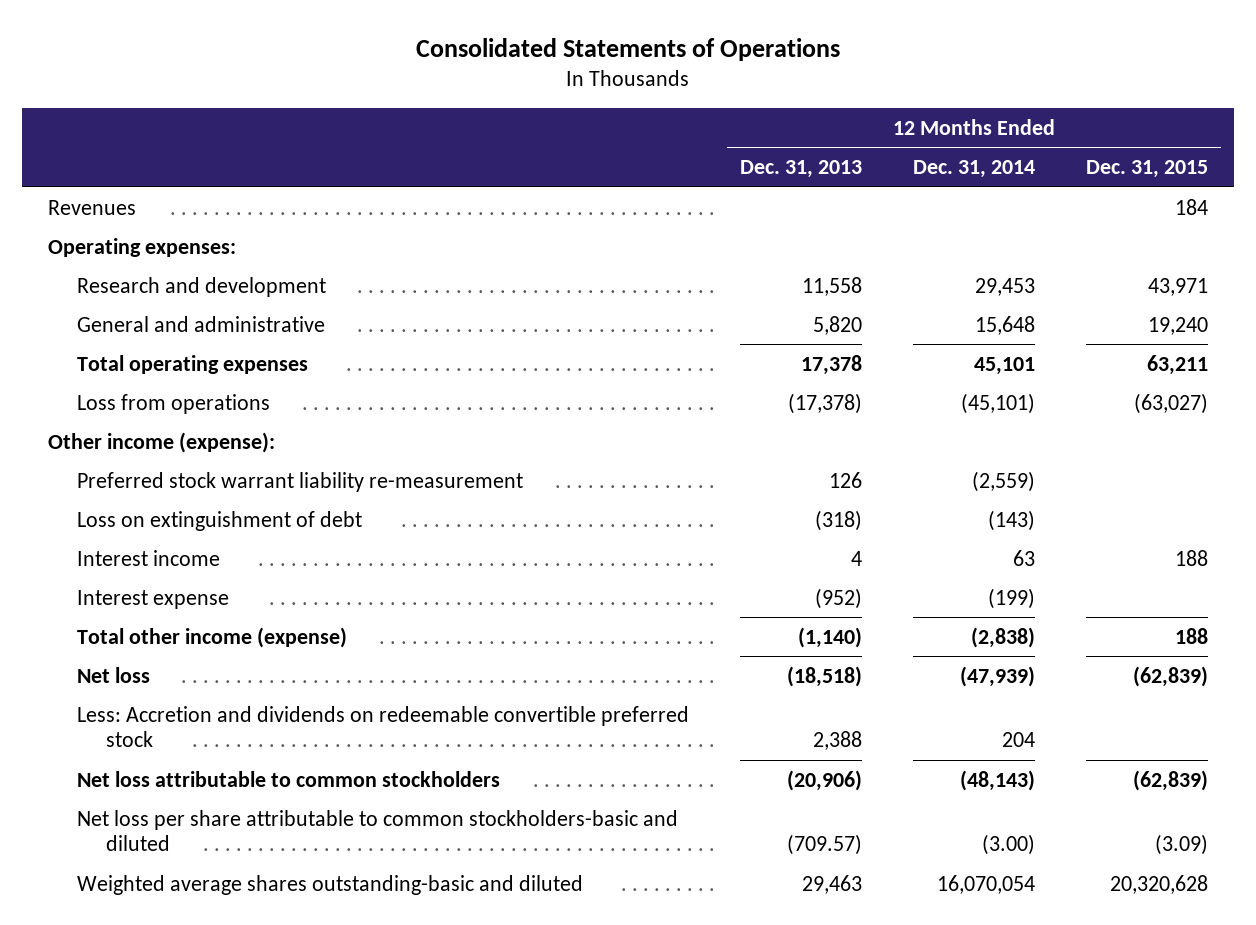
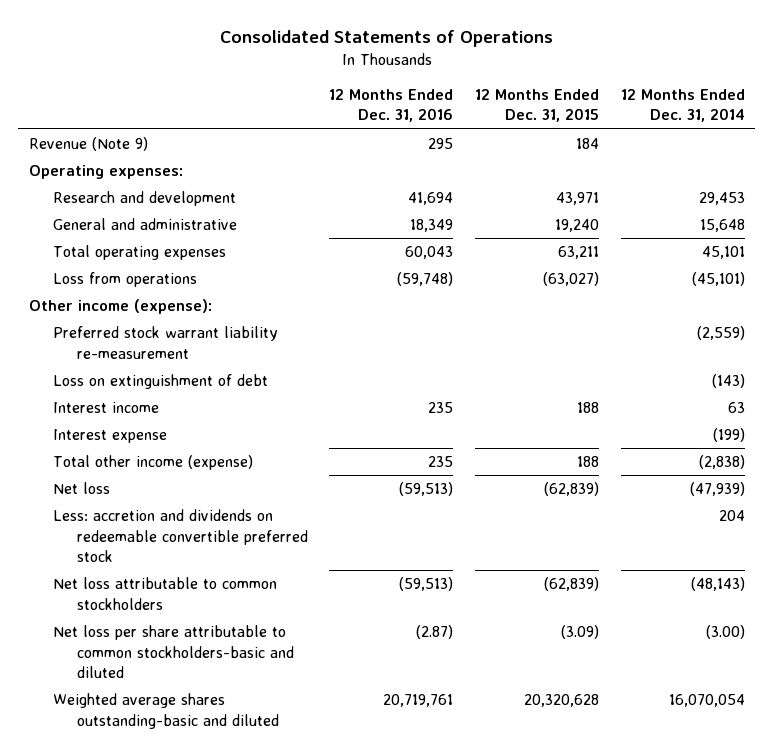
[740,160,863,179] Dec. 31, 2013 -> none
none -> [329,88,454,123] 12 Months Ended Dec. 31, 2016
[47,199,136,215] Revenues -> [29,137,149,152] Revenue (Note 9)
[77,705,690,748] Less: Accretion and dividends on redeemable convertible preferred stock -> [53,509,308,563] Less: accretion and dividends on redeemable convertible preferred stock

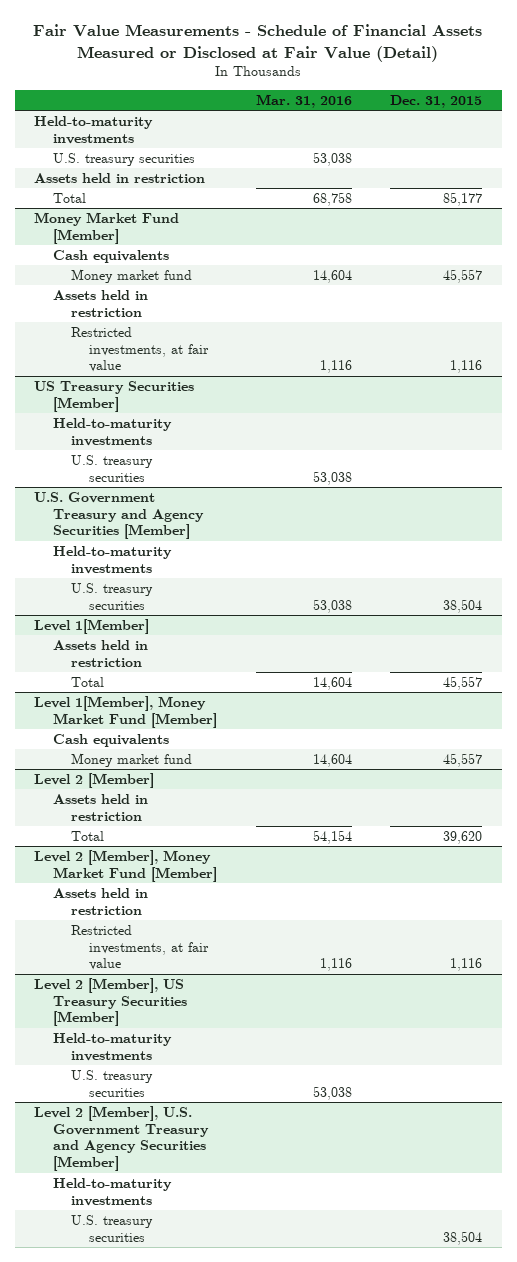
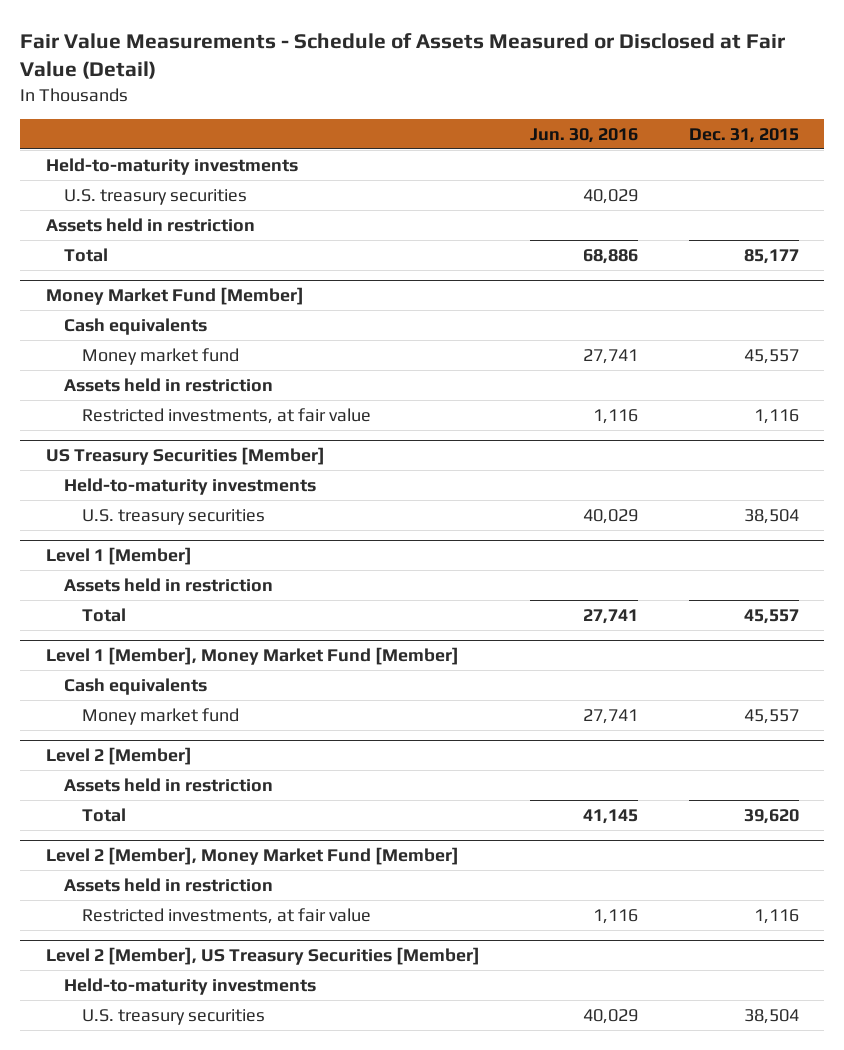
[33,24,483,62] Fair Value Measurements - Schedule of Financial Assets Measured or Disclosed at Fair Value (Detail) -> [20,33,786,80] Fair Value Measurements - Schedule of Assets Measured or Disclosed at Fair Value (Detail)
[255,93,352,108] Mar. 31, 2016 -> none
none -> [530,127,639,143] Jun. 30, 2016
[71,454,154,482] U.S. treasury securities -> none
[34,491,204,540] U.S. Government Treasury and Agency Securities [Member] -> none
[52,545,172,574] Held-to-maturity investments -> none
[34,618,150,634] Level 1[Member] -> [45,547,192,566] Level 1 [Member]
[34,695,217,728] Level 1[Member], Money Market Fund [Member] -> [45,647,459,666] Level 1 [Member], Money Market Fund [Member]
[71,1069,154,1097] U.S. treasury securities -> none
[34,1105,209,1172] Level 2 [Member], U.S. Government Treasury and Agency Securities [Member] -> none
[52,1177,172,1206] Held-to-maturity investments -> none

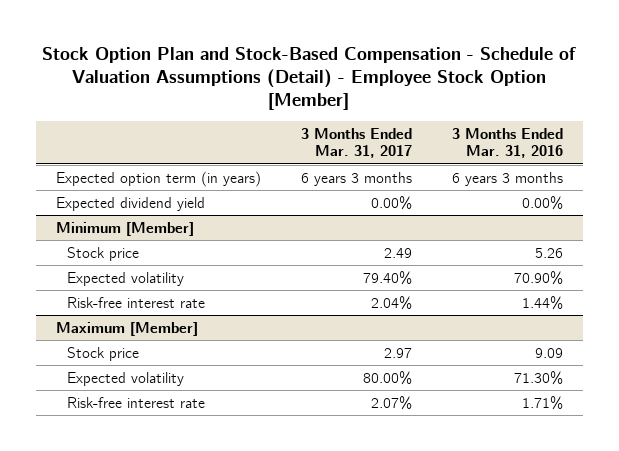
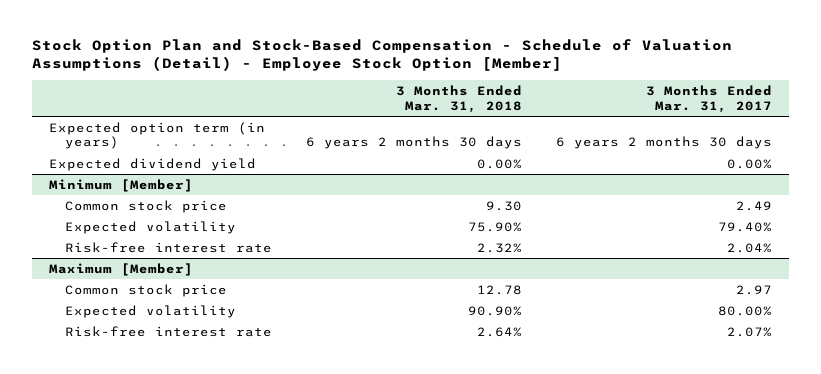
[451,127,563,159] 3 Months Ended Mar. 31, 2016 -> none
none -> [396,84,523,113] 3 Months Ended Mar. 31, 2018
[300,171,412,186] 6 years 3 months -> [556,136,773,150] 6 years 2 months 30 days
[67,246,140,261] Stock price -> [64,199,227,213] Common stock price
[67,346,140,361] Stock price -> [64,283,227,297] Common stock price

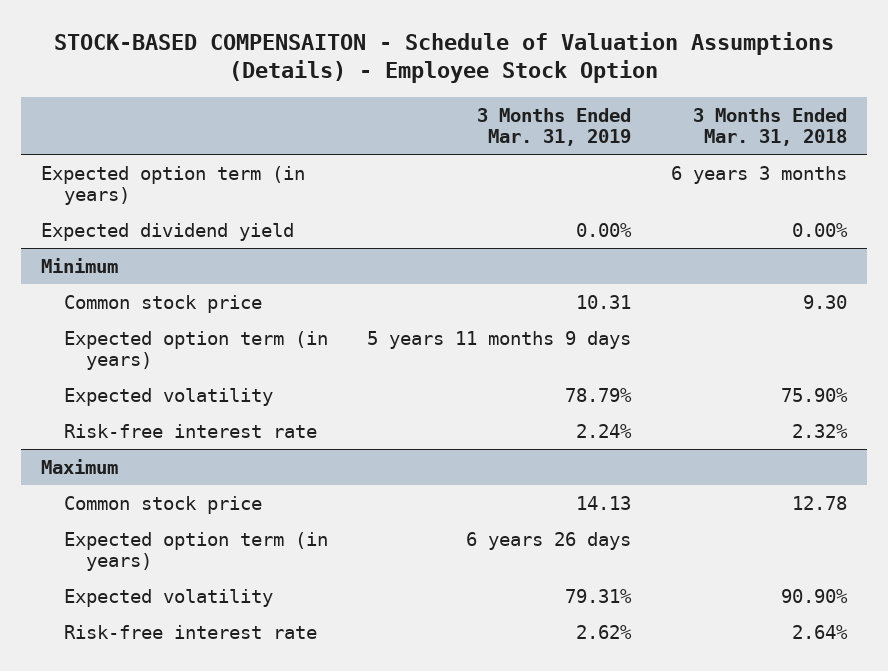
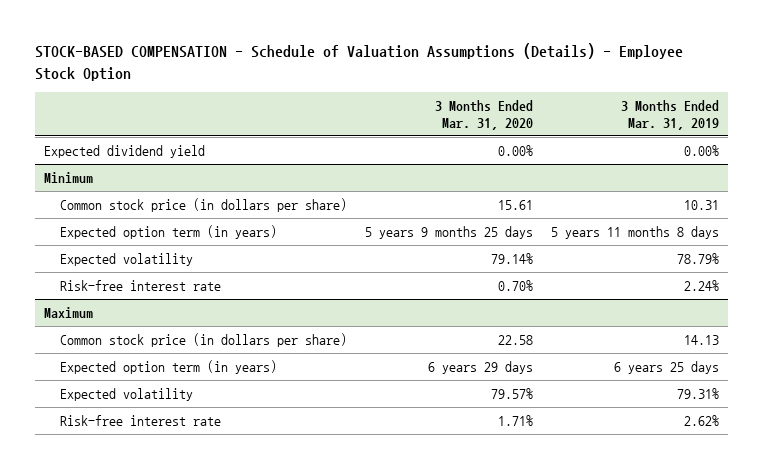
[54,31,835,84] STOCK-BASED COMPENSAITON - Schedule of Valuation Assumptions (Details) - Employee Stock Option -> [34,43,683,82] STOCK-BASED COMPENSATION - Schedule of Valuation Assumptions (Details) - Employee Stock Option
[693,107,848,147] 3 Months Ended Mar. 31, 2018 -> none
none -> [435,100,534,130] 3 Months Ended Mar. 31, 2020
[40,165,305,206] Expected option term (in years) -> none
[63,294,262,313] Common stock price -> [60,197,348,212] Common stock price (in dollars per share)
[367,330,632,349] 5 years 11 months 9 days -> [551,225,720,239] 5 years 11 months 8 days
[63,495,262,514] Common stock price -> [60,332,348,347] Common stock price (in dollars per share)
[466,531,632,550] 6 years 26 days -> [614,360,720,374] 6 years 25 days

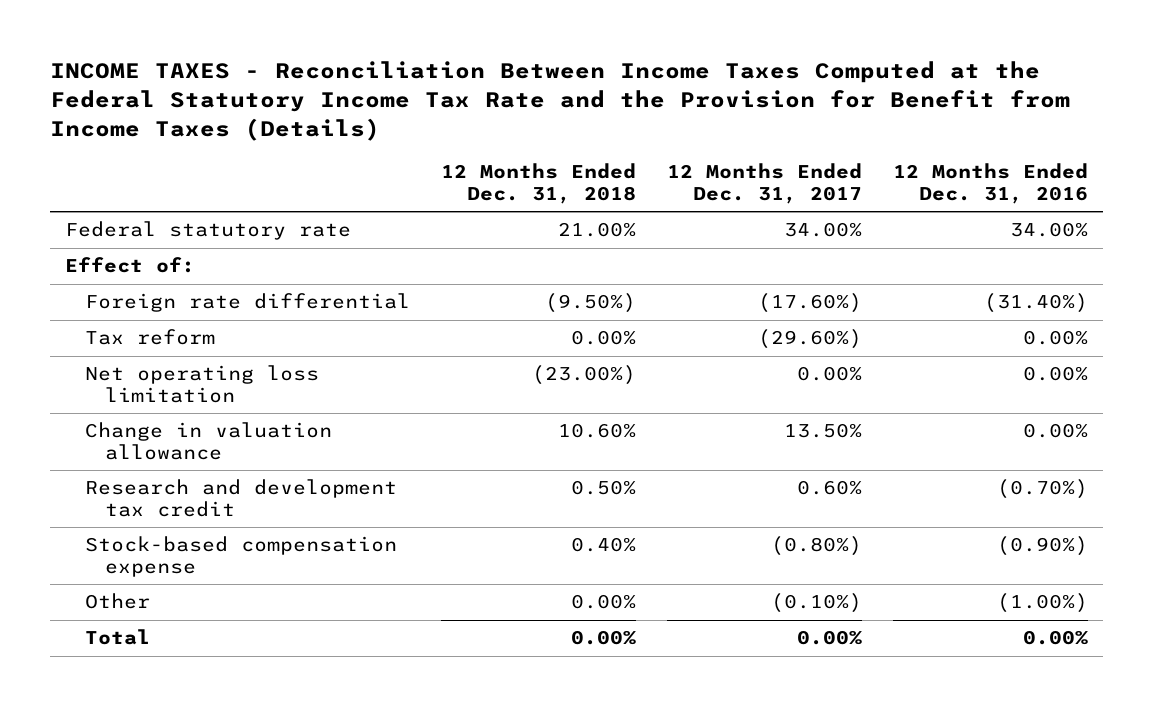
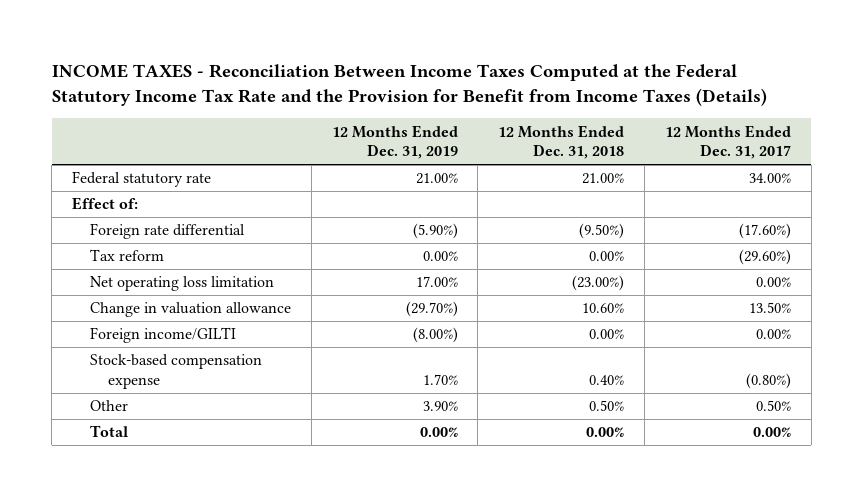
[892,163,1088,204] 12 Months Ended Dec. 31, 2016 -> none
none -> [331,124,458,160] 12 Months Ended Dec. 31, 2019
[85,479,398,517] Research and development tax credit -> none
none -> [89,327,236,344] Foreign income/GILTI
[571,594,637,610] 0.00% -> [589,400,625,412] 0.50%
[771,593,863,614] (0.10%) -> [755,400,791,412] 0.50%

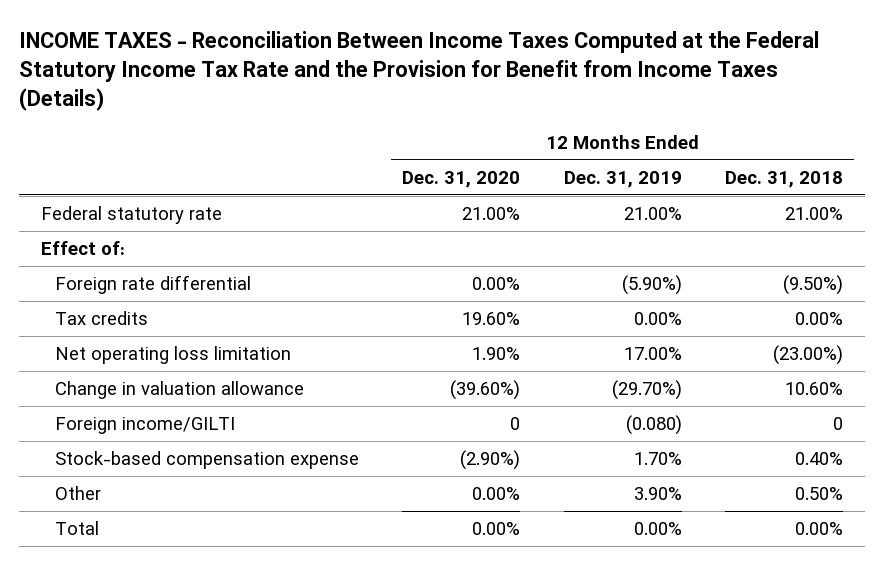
[664,124,791,160] 12 Months Ended Dec. 31, 2017 -> none
none -> [402,170,521,188] Dec. 31, 2020
[89,249,164,262] Tax reform -> none
none -> [54,311,148,326] Tax credits
[412,327,458,344] (8.00%) -> [625,415,682,436] (0.080)
[589,329,625,340] 0.00% -> [833,417,844,431] 0

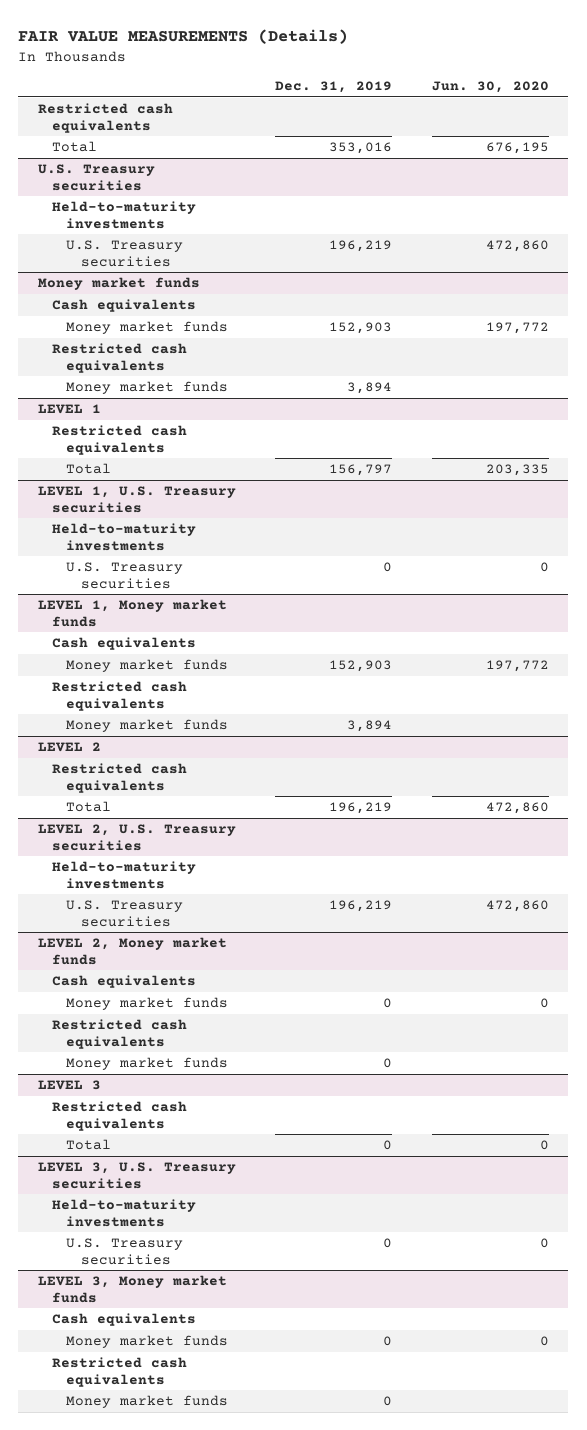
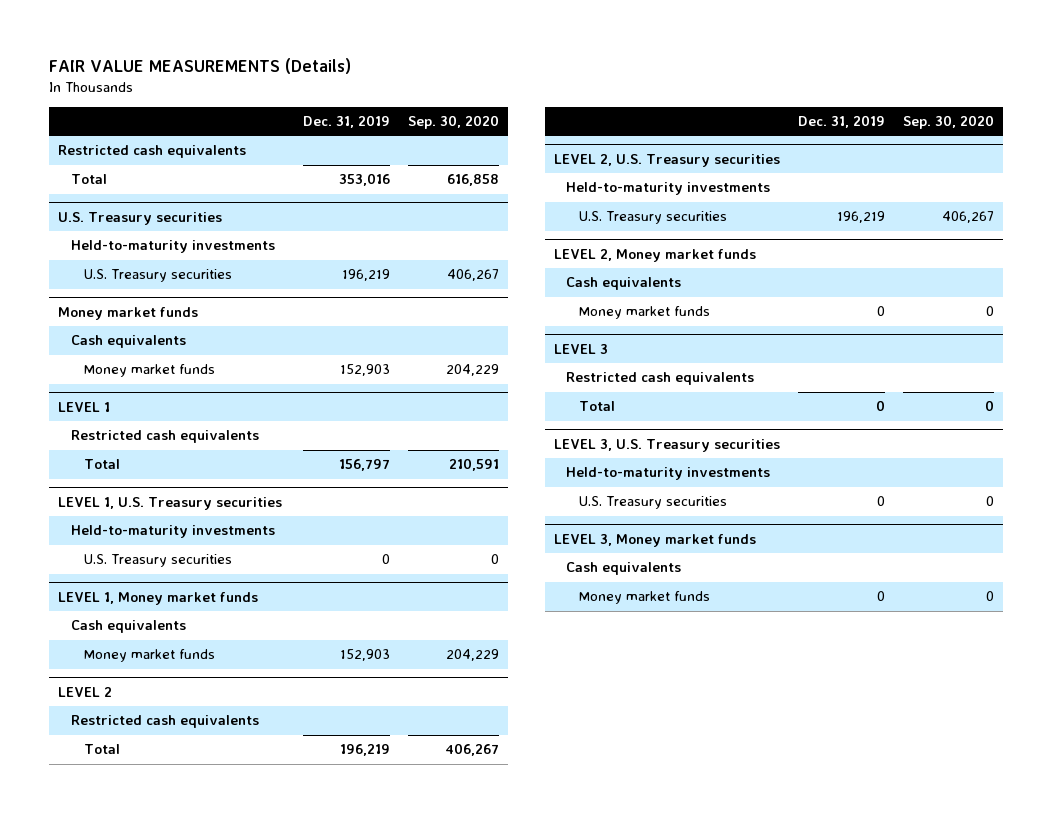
[431,81,549,94] Jun. 30, 2020 -> none
none -> [407,115,499,130] Sep. 30, 2020
[52,343,188,373] Restricted cash equivalents -> none
[66,381,229,395] Money market funds -> none
[52,681,188,711] Restricted cash equivalents -> none
[66,719,229,733] Money market funds -> none
[52,1019,188,1049] Restricted cash equivalents -> none
[66,1057,229,1071] Money market funds -> none
[52,1357,188,1387] Restricted cash equivalents -> none
[66,1395,229,1409] Money market funds -> none

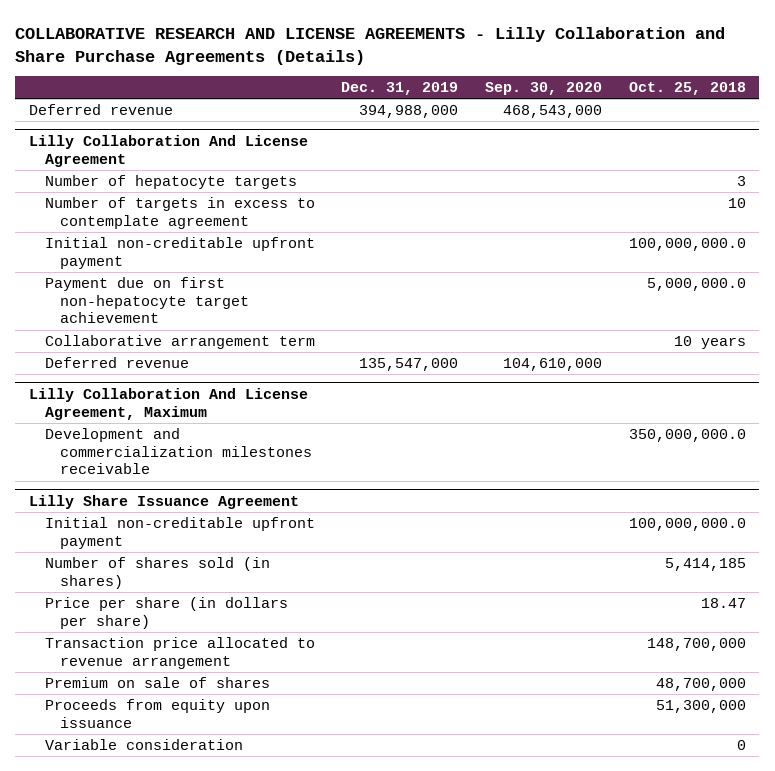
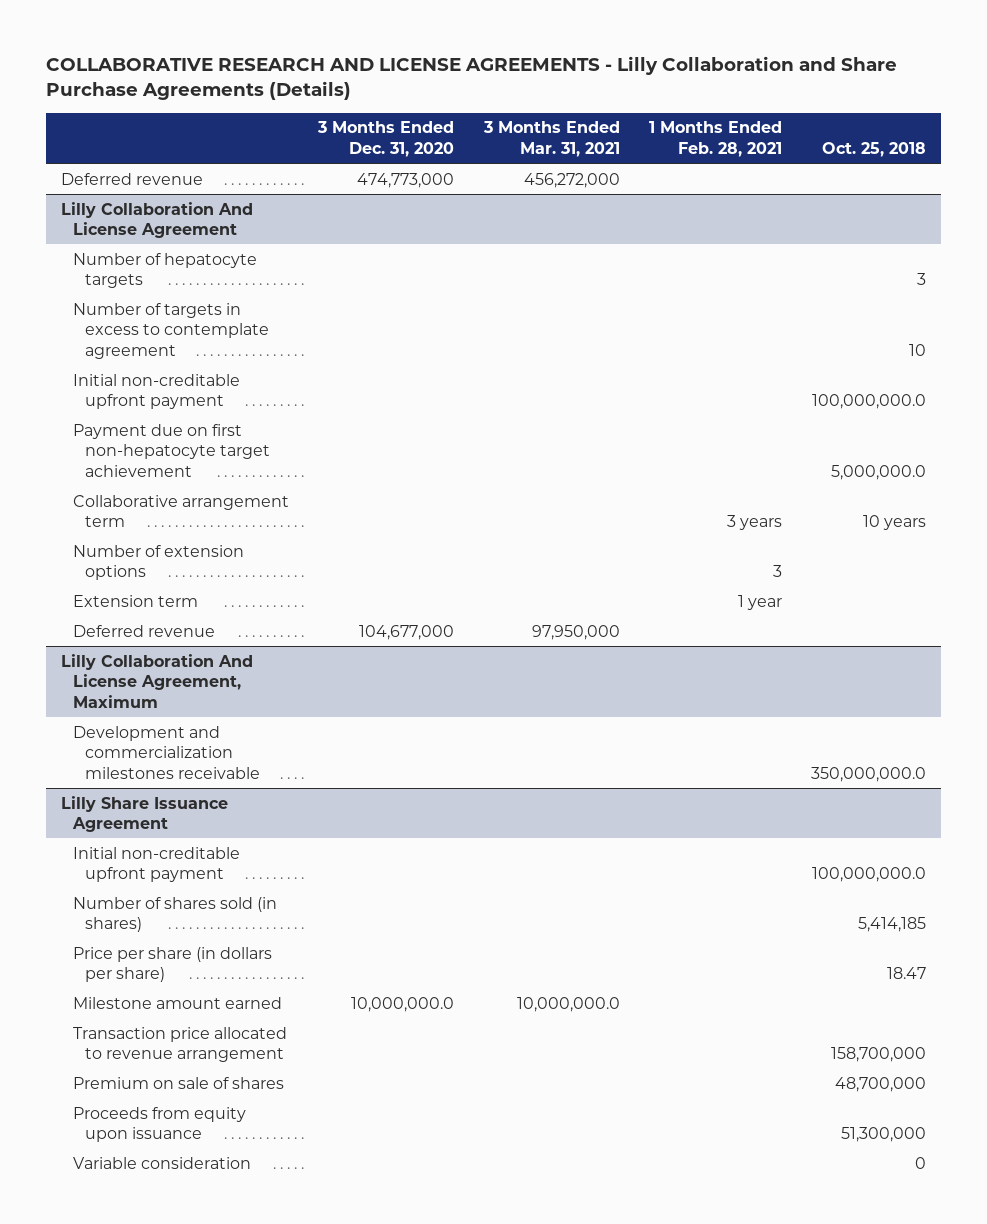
[341,82,459,96] Dec. 31, 2019 -> none
[485,82,603,96] Sep. 30, 2020 -> none
none -> [317,121,455,157] 3 Months Ended Dec. 31, 2020
none -> [482,121,620,157] 3 Months Ended Mar. 31, 2021
none -> [648,121,782,157] 1 Months Ended Feb. 28, 2021
none -> [72,544,244,581] Number of extension options
none -> [72,594,198,607] Extension term
none -> [72,996,282,1009] Milestone amount earned
[646,637,746,651] 148,700,000 -> [831,1047,927,1063] 158,700,000

